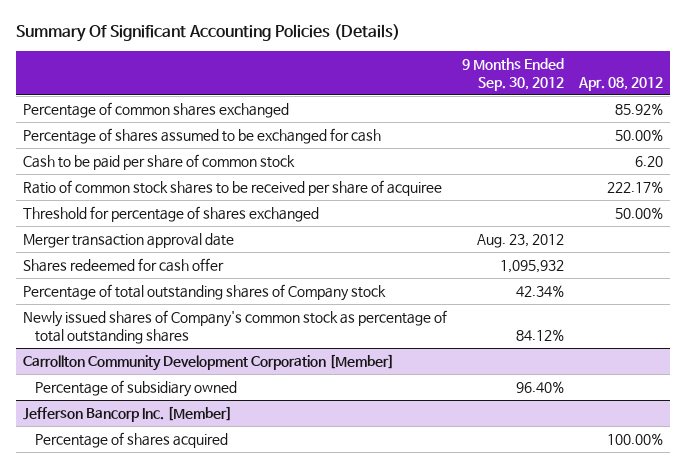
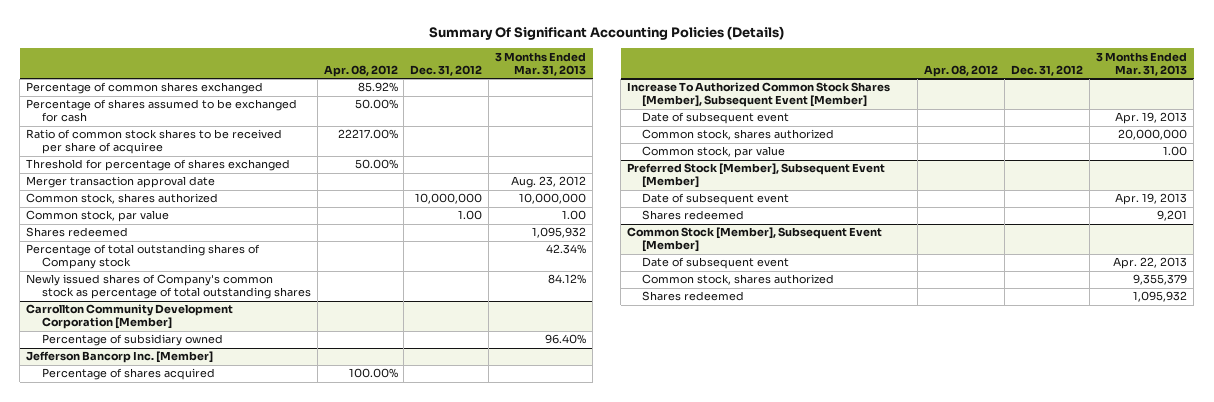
[461,58,564,91] 9 Months Ended Sep. 30, 2012 -> none
none -> [410,64,483,76] Dec. 31, 2012
none -> [495,51,587,76] 3 Months Ended Mar. 31, 2013
[23,154,296,171] Cash to be paid per share of common stock -> none
[606,181,663,194] 222.17% -> [337,129,398,140] 22217.00%
none -> [26,193,219,205] Common stock, shares authorized
none -> [26,210,170,223] Common stock, par value
[23,258,225,273] Shares redeemed for cash offer -> [26,227,129,238] Shares redeemed
none -> [627,82,891,108] Increase To Authorized Common Stock Shares [Member], Subsequent Event [Member]
none -> [642,112,790,125] Date of subsequent event
none -> [642,129,835,141] Common stock, shares authorized
none -> [642,146,786,159] Common stock, par value
none -> [627,163,886,189] Preferred Stock [Member], Subsequent Event [Member]
none -> [642,193,790,206] Date of subsequent event
none -> [642,210,745,221] Shares redeemed
none -> [627,227,883,253] Common Stock [Member], Subsequent Event [Member]
none -> [642,257,790,270] Date of subsequent event
none -> [642,274,835,286] Common stock, shares authorized
none -> [642,291,745,302] Shares redeemed

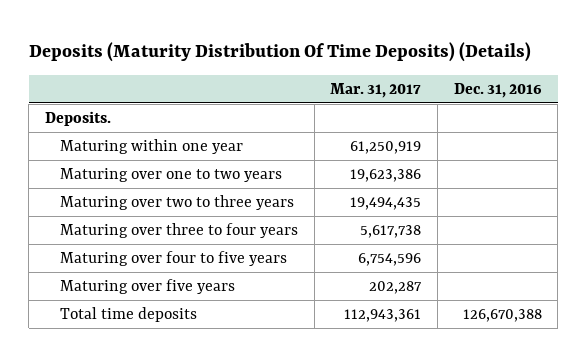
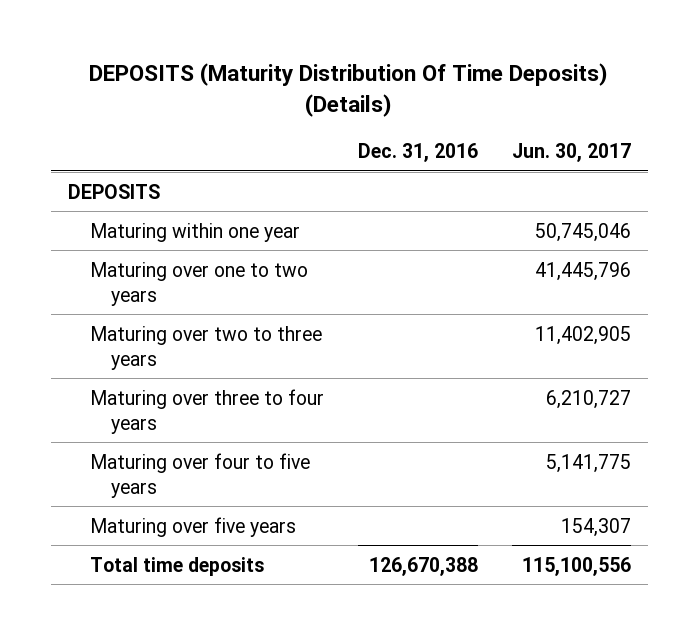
[28,41,531,62] Deposits (Maturity Distribution Of Time Deposits) (Details) -> [89,63,609,117] DEPOSITS (Maturity Distribution Of Time Deposits) (Details)
[330,83,422,99] Mar. 31, 2017 -> none
none -> [511,142,631,162] Jun. 30, 2017
[44,111,111,127] Deposits. -> [67,183,160,199] DEPOSITS

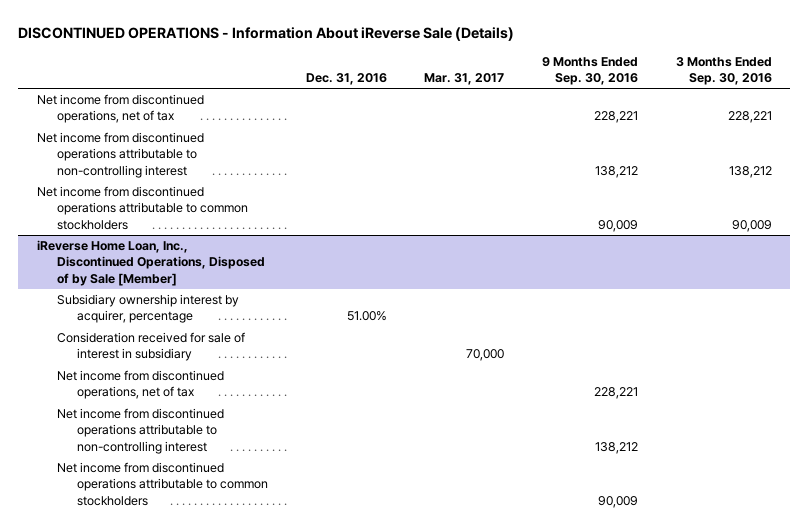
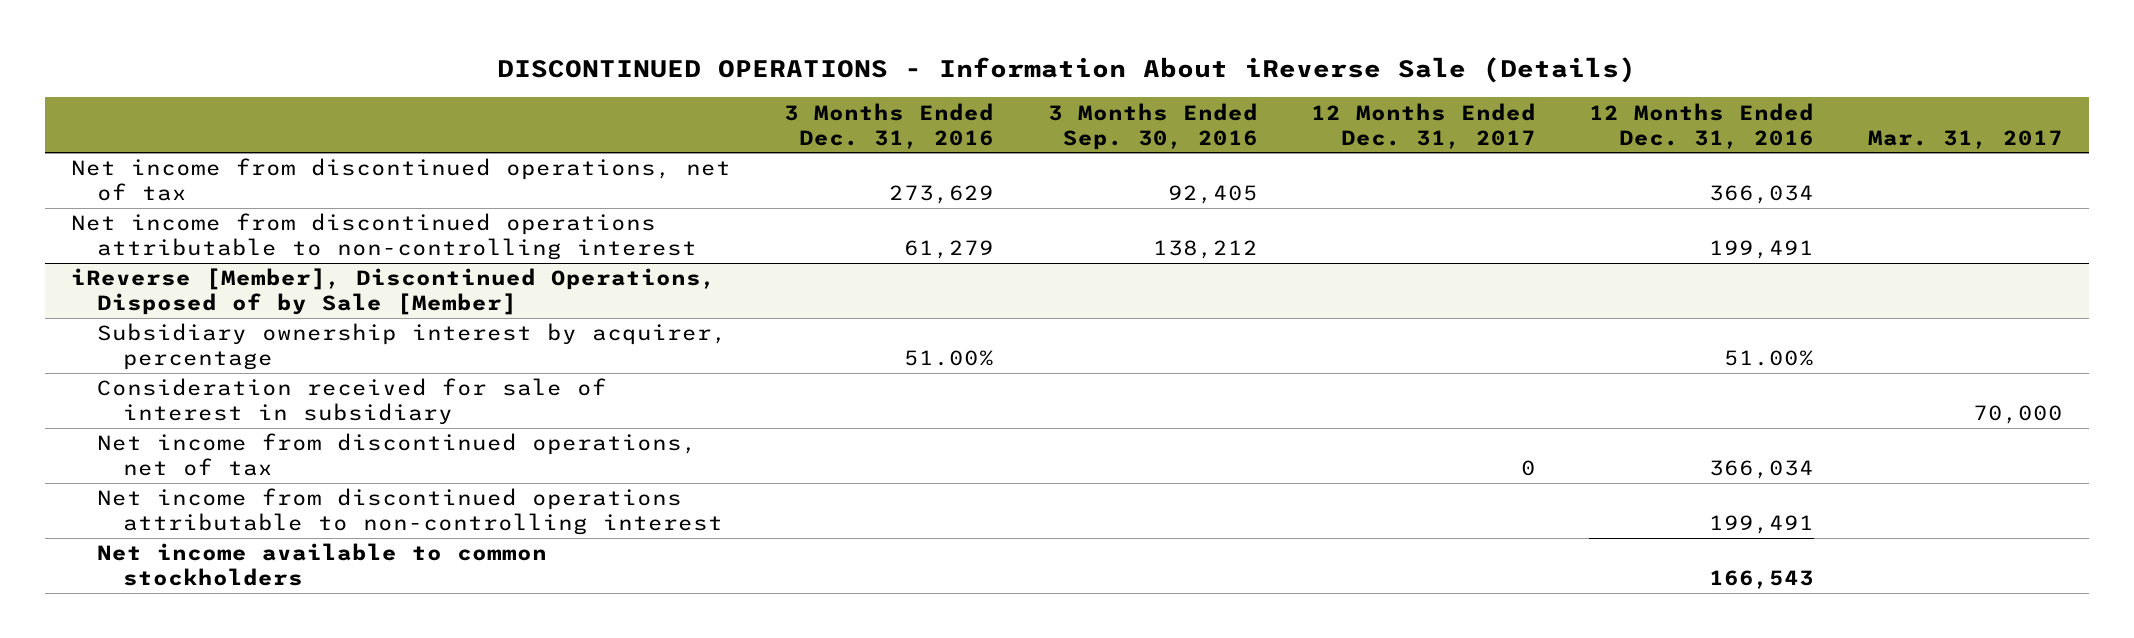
[305,72,387,85] Dec. 31, 2016 -> none
[541,56,638,85] 9 Months Ended Sep. 30, 2016 -> none
none -> [784,102,995,149] 3 Months Ended Dec. 31, 2016
none -> [1311,102,1537,149] 12 Months Ended Dec. 31, 2017
none -> [1589,102,1815,149] 12 Months Ended Dec. 31, 2016
[727,111,772,124] 228,221 -> [1167,185,1258,205] 92,405
[36,186,249,230] Net income from discontinued operations attributable to common stockholders -> none
[36,240,266,286] iReverse Home Loan, Inc., Discontinued Operations, Disposed of by Sale [Member] -> [71,268,717,316] iReverse [Member], Discontinued Operations, Disposed of by Sale [Member]
[57,462,269,506] Net income from discontinued operations attributable to common stockholders -> [96,543,547,587] Net income available to common stockholders

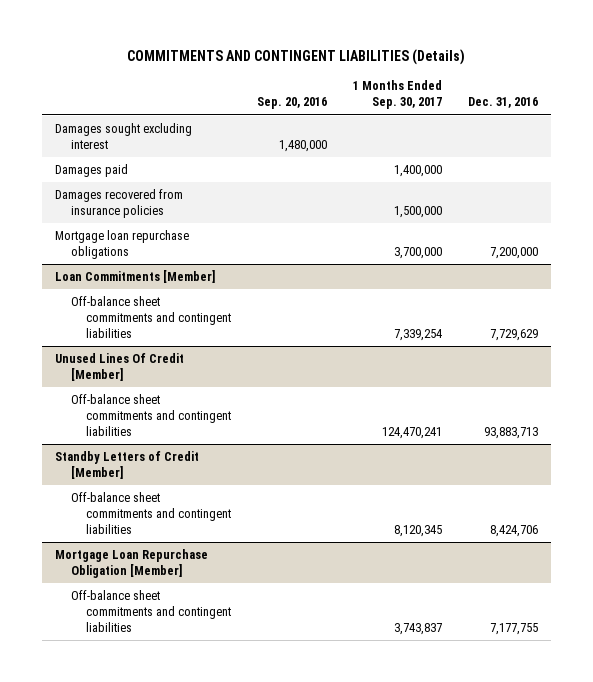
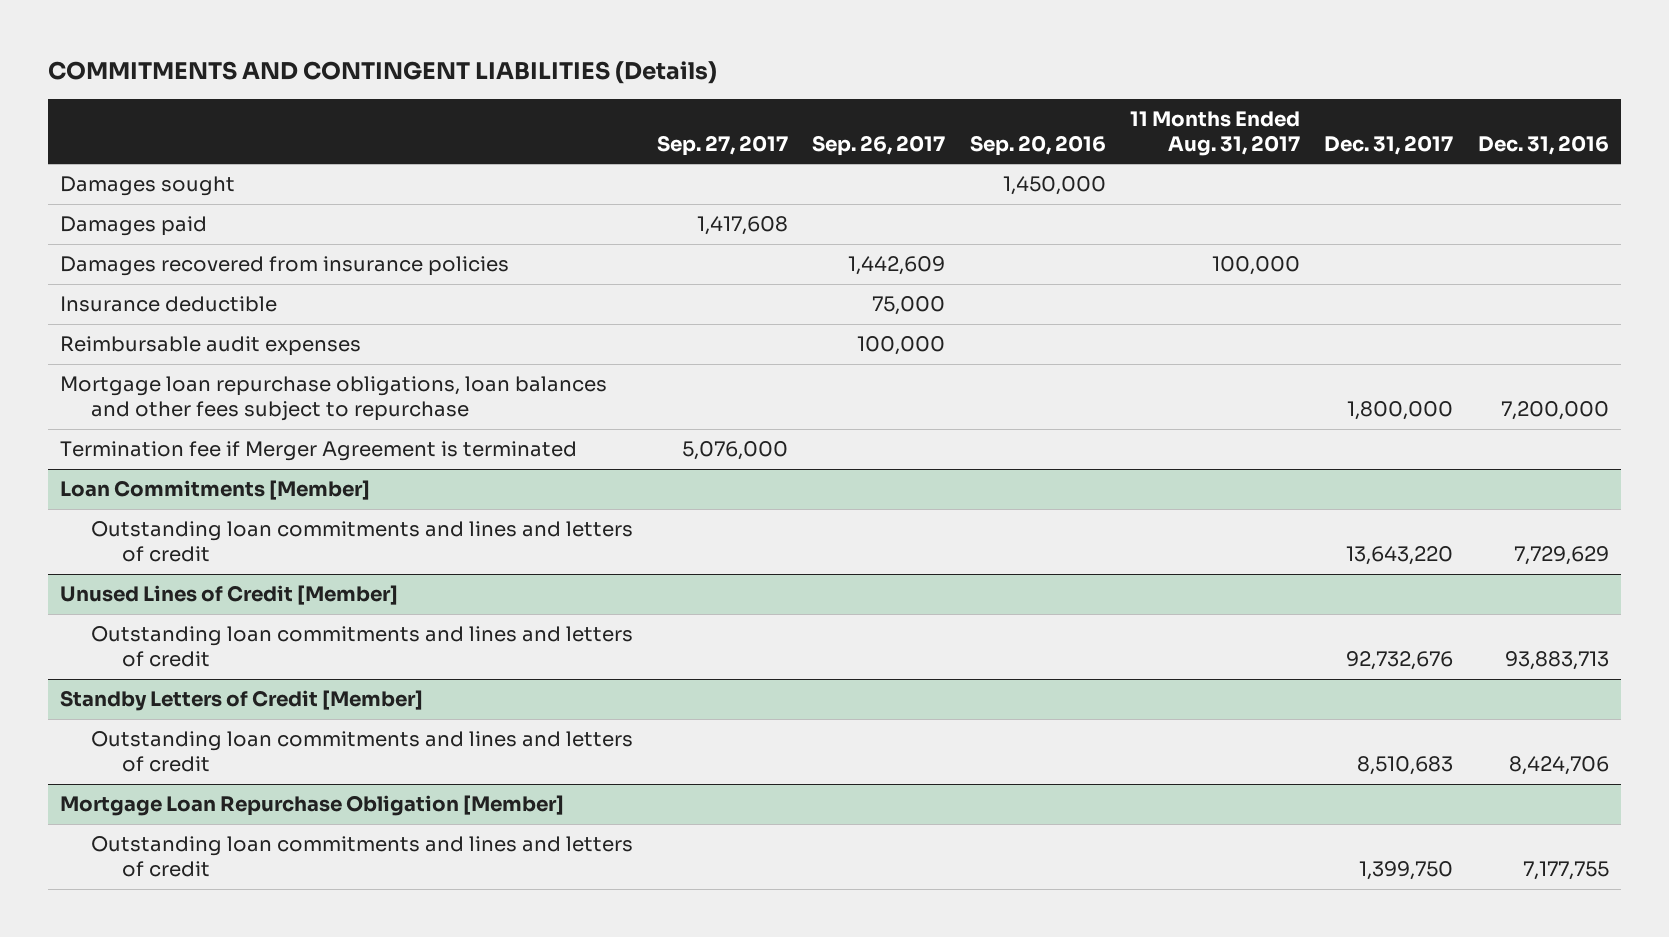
[353,80,443,110] 1 Months Ended Sep. 30, 2017 -> none
none -> [657,134,789,156] Sep. 27, 2017
none -> [812,134,946,156] Sep. 26, 2017
none -> [1130,111,1301,156] 11 Months Ended Aug. 31, 2017
none -> [1324,134,1454,155] Dec. 31, 2017
[54,123,192,149] Damages sought excluding interest -> [60,176,236,197] Damages sought
[279,139,328,152] 1,480,000 -> [1002,176,1106,196] 1,450,000
none -> [60,296,278,313] Insurance deductible
none -> [60,336,362,357] Reimbursable audit expenses
[54,230,189,259] Mortgage loan repurchase obligations -> [60,376,608,421] Mortgage loan repurchase obligations, loan balances and other fees subject to repurchase
none -> [60,441,578,462] Termination fee if Merger Agreement is terminated
[70,296,232,338] Off-balance sheet commitments and contingent liabilities -> [90,521,633,562] Outstanding loan commitments and lines and letters of credit
[54,353,184,381] Unused Lines Of Credit [Member] -> [60,585,399,606] Unused Lines of Credit [Member]
[70,394,232,436] Off-balance sheet commitments and contingent liabilities -> [90,626,633,667] Outstanding loan commitments and lines and letters of credit
[70,492,232,534] Off-balance sheet commitments and contingent liabilities -> [90,731,633,772] Outstanding loan commitments and lines and letters of credit
[70,590,232,632] Off-balance sheet commitments and contingent liabilities -> [90,836,633,877] Outstanding loan commitments and lines and letters of credit

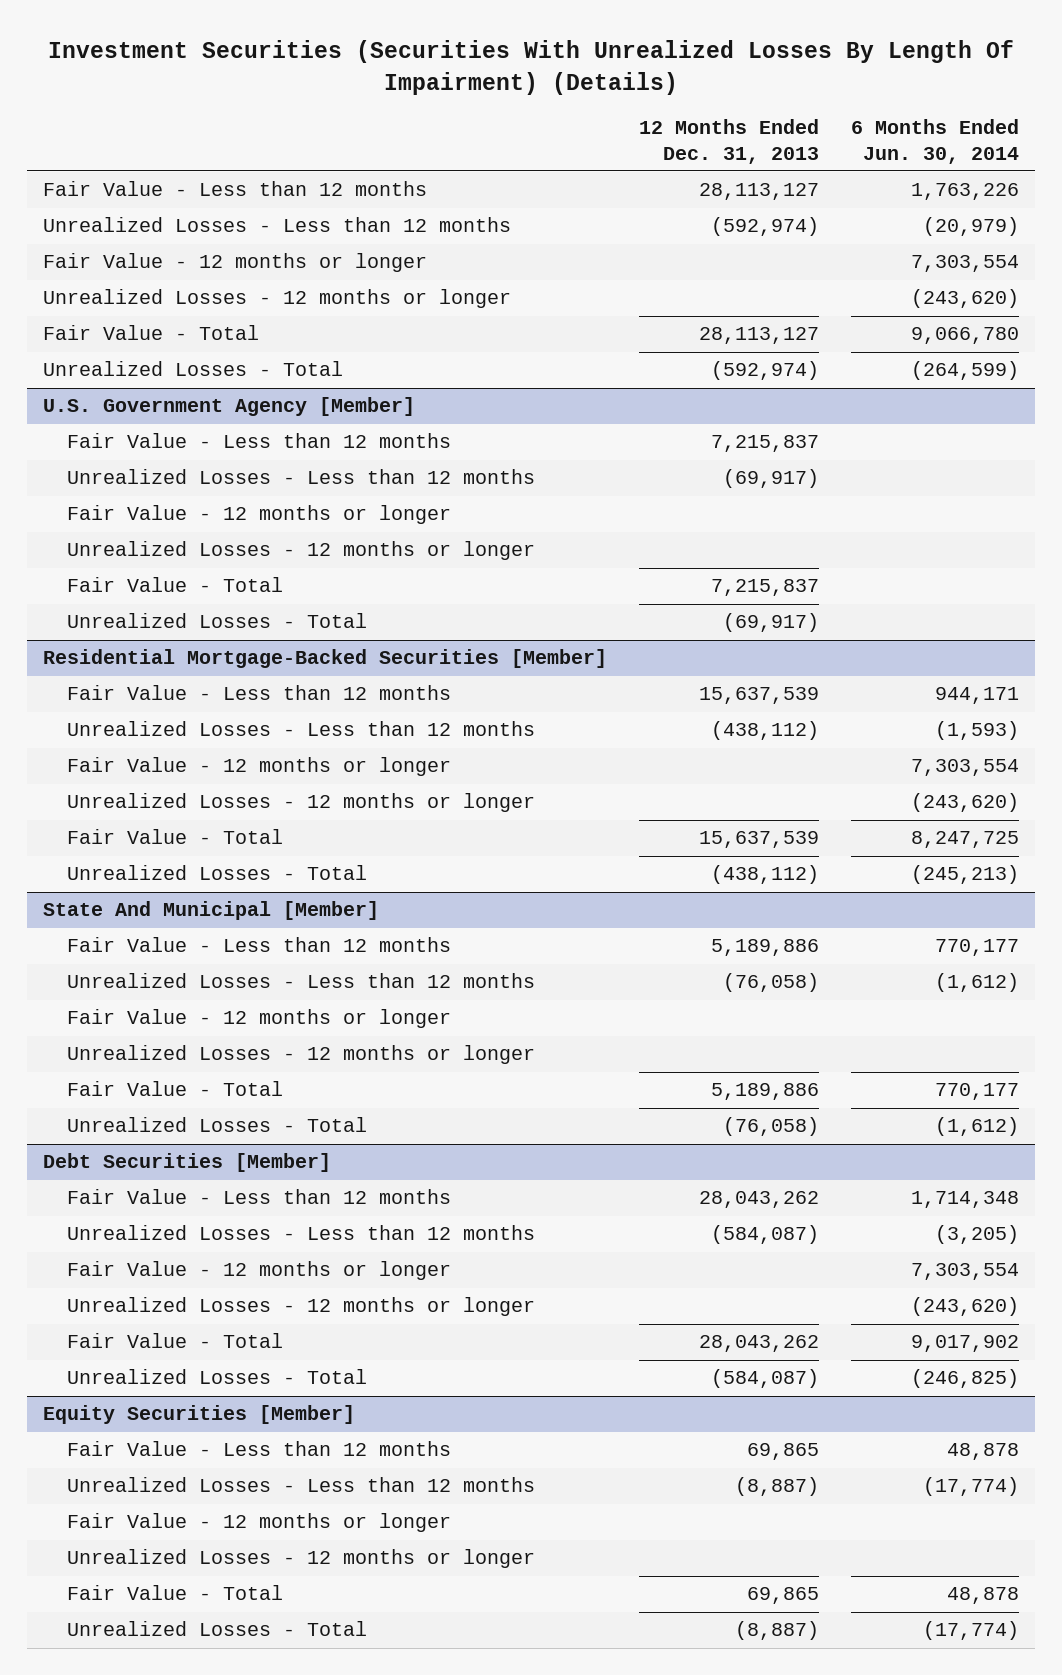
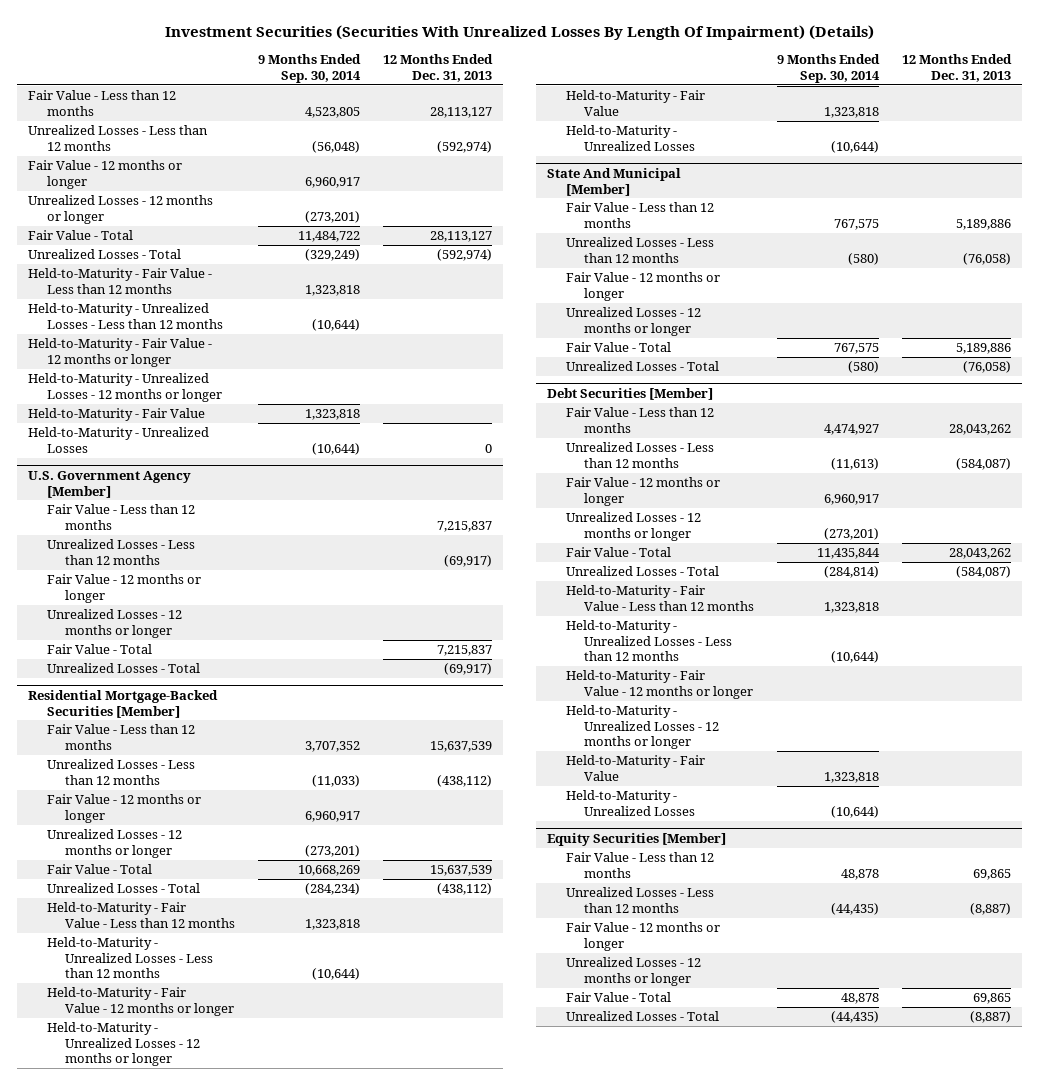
[851,119,1020,164] 6 Months Ended Jun. 30, 2014 -> none
none -> [257,54,361,83] 9 Months Ended Sep. 30, 2014
none -> [28,268,213,294] Held-to-Maturity - Fair Value - Less than 12 months
none -> [28,303,223,329] Held-to-Maturity - Unrealized Losses - Less than 12 months
none -> [28,338,213,367] Held-to-Maturity - Fair Value - 12 months or longer
none -> [28,373,222,402] Held-to-Maturity - Unrealized Losses - 12 months or longer
none -> [28,408,206,422] Held-to-Maturity - Fair Value
none -> [28,427,210,453] Held-to-Maturity - Unrealized Losses
none -> [46,902,235,928] Held-to-Maturity - Fair Value - Less than 12 months
none -> [46,937,213,979] Held-to-Maturity - Unrealized Losses - Less than 12 months
none -> [46,987,234,1016] Held-to-Maturity - Fair Value - 12 months or longer
none -> [46,1022,200,1067] Held-to-Maturity - Unrealized Losses - 12 months or longer
none -> [565,90,705,116] Held-to-Maturity - Fair Value
none -> [565,125,695,151] Held-to-Maturity - Unrealized Losses
none -> [565,585,754,611] Held-to-Maturity - Fair Value - Less than 12 months
none -> [565,620,732,662] Held-to-Maturity - Unrealized Losses - Less than 12 months
none -> [565,670,753,699] Held-to-Maturity - Fair Value - 12 months or longer
none -> [565,705,719,750] Held-to-Maturity - Unrealized Losses - 12 months or longer
none -> [565,755,705,781] Held-to-Maturity - Fair Value
none -> [565,790,695,816] Held-to-Maturity - Unrealized Losses

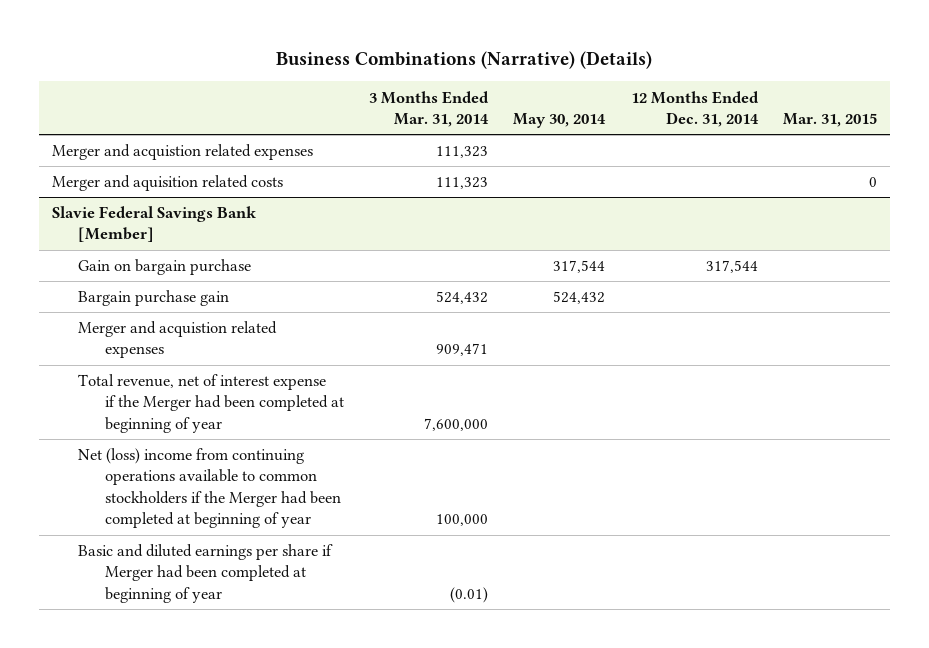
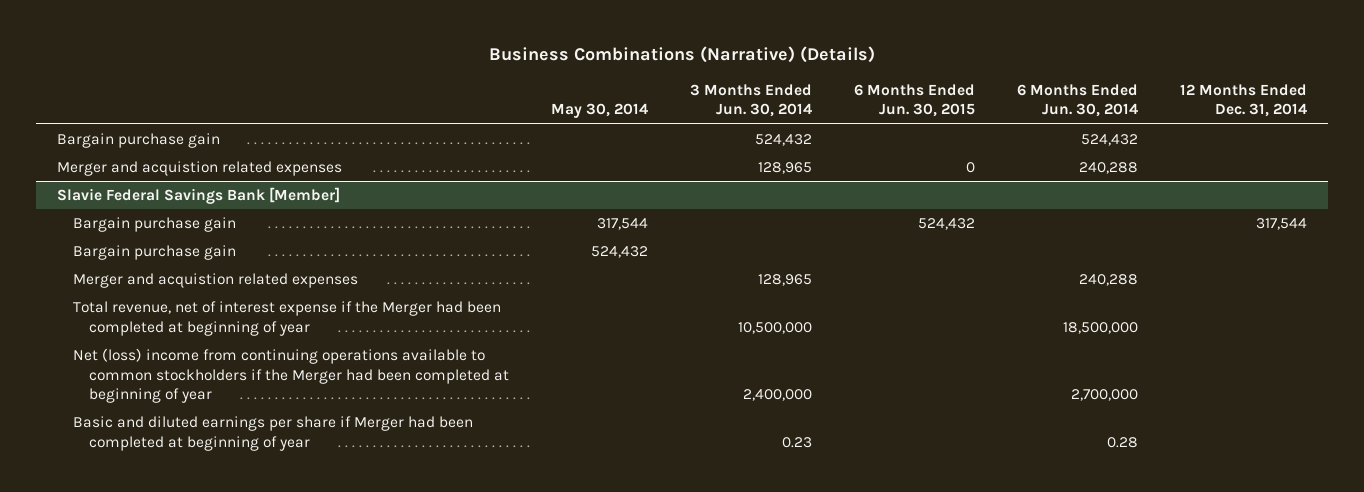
[369,90,490,127] 3 Months Ended Mar. 31, 2014 -> none
[783,112,878,127] Mar. 31, 2015 -> none
none -> [689,83,812,118] 3 Months Ended Jun. 30, 2014
none -> [853,83,975,118] 6 Months Ended Jun. 30, 2015
none -> [1016,83,1138,118] 6 Months Ended Jun. 30, 2014
none -> [57,133,221,149] Bargain purchase gain
[51,175,283,192] Merger and aquisition related costs -> none
[78,259,252,276] Gain on bargain purchase -> [73,217,237,233] Bargain purchase gain

